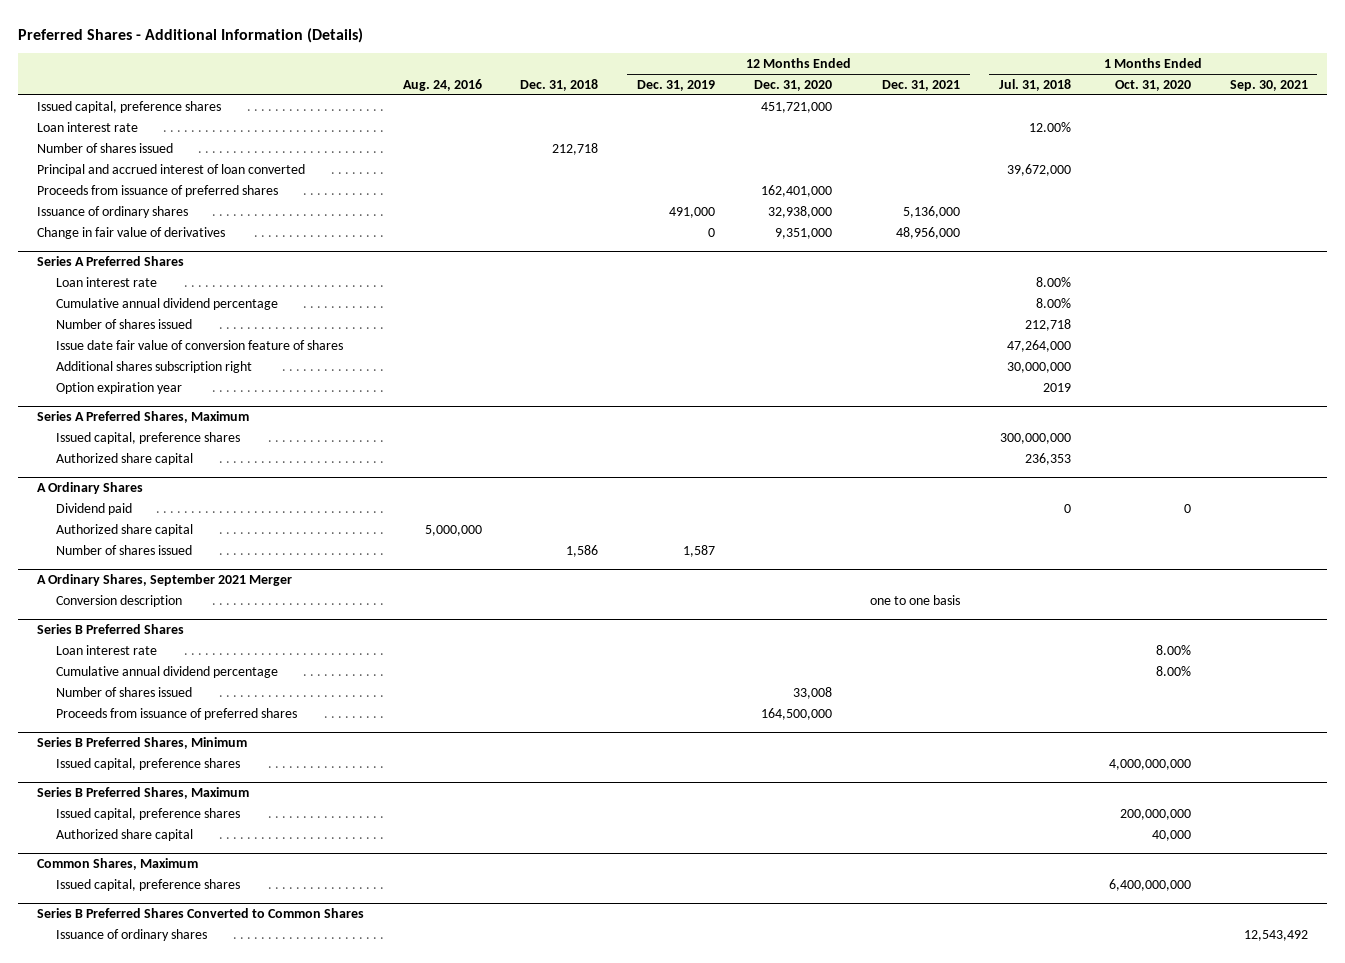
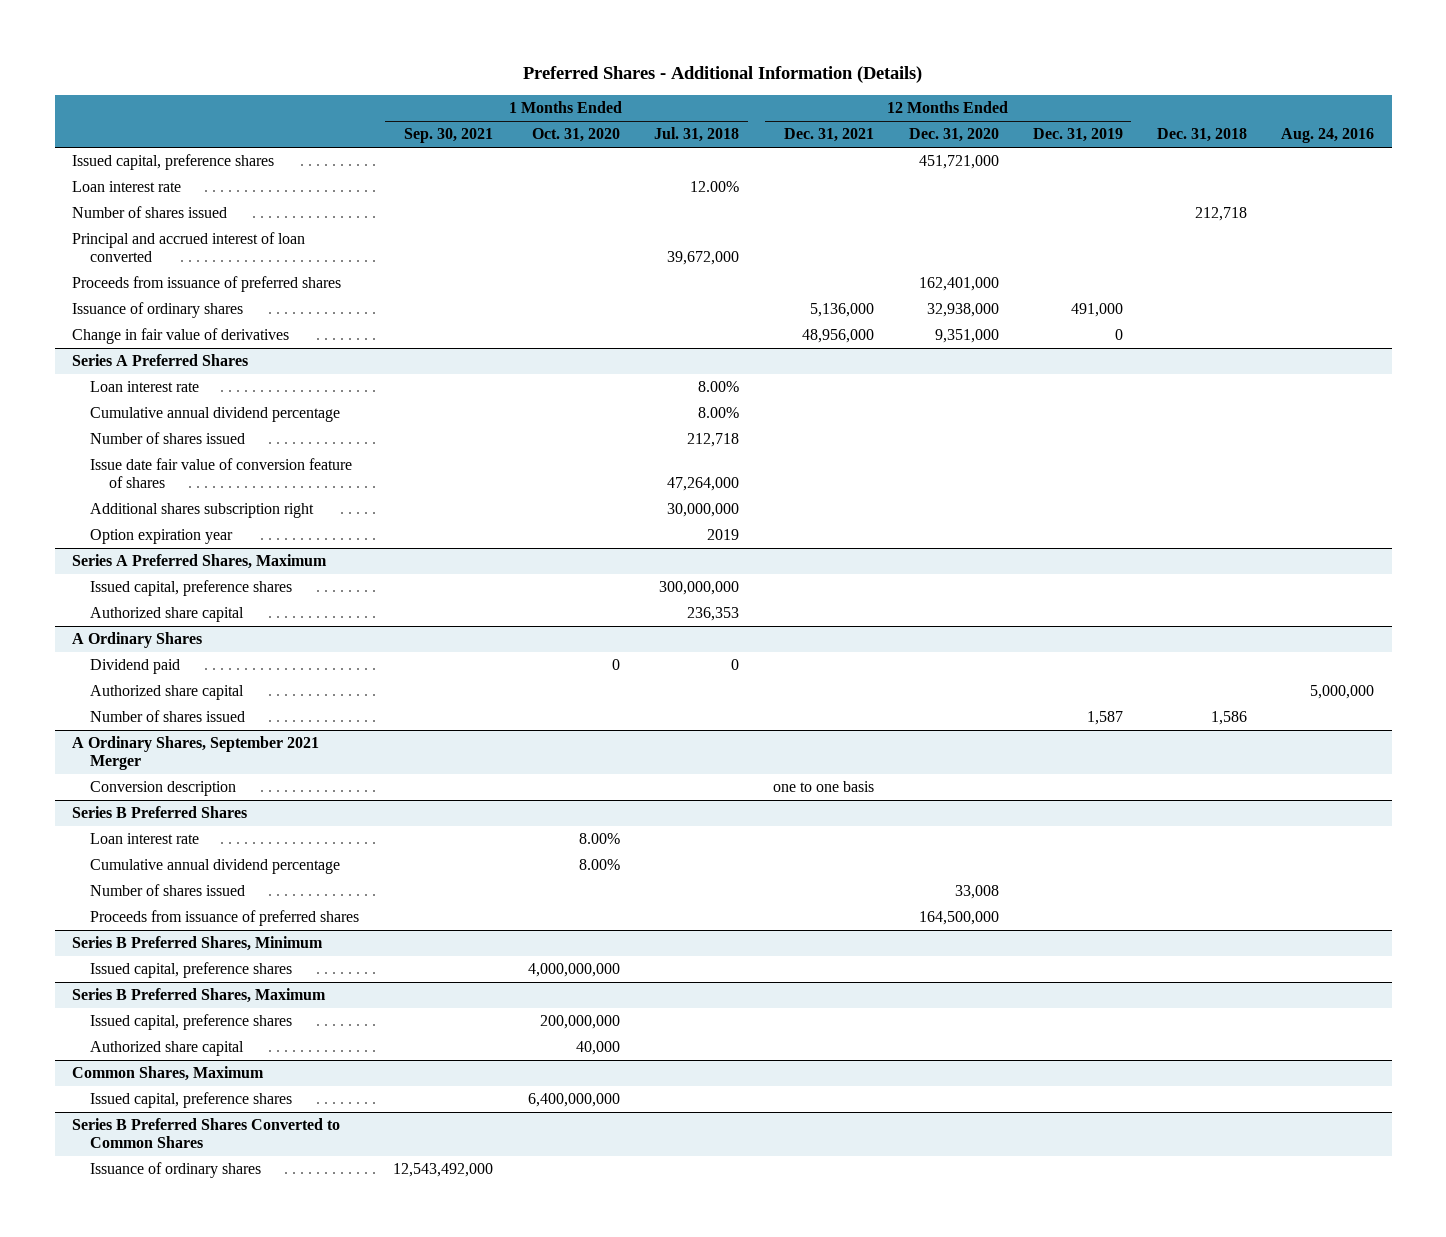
[1243,929,1308,941] 12,543,492 -> [393,1163,494,1178] 12,543,492,000

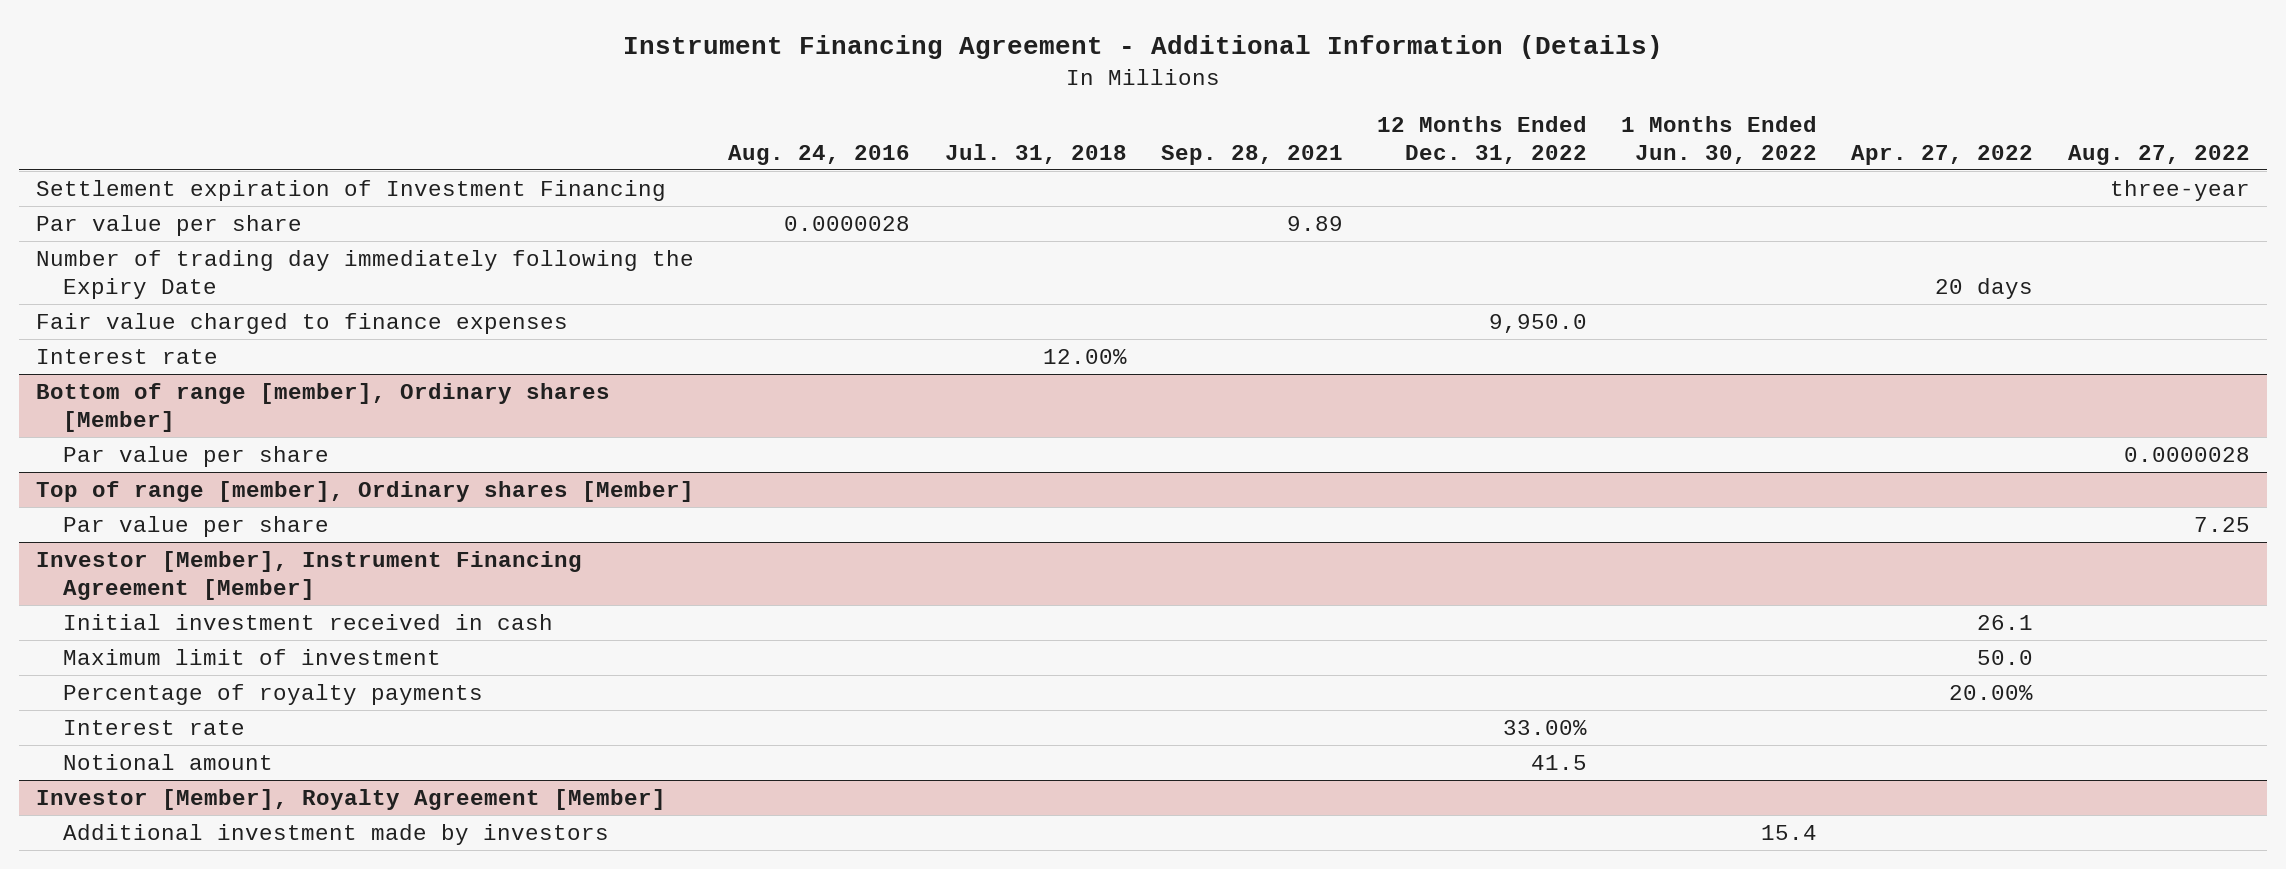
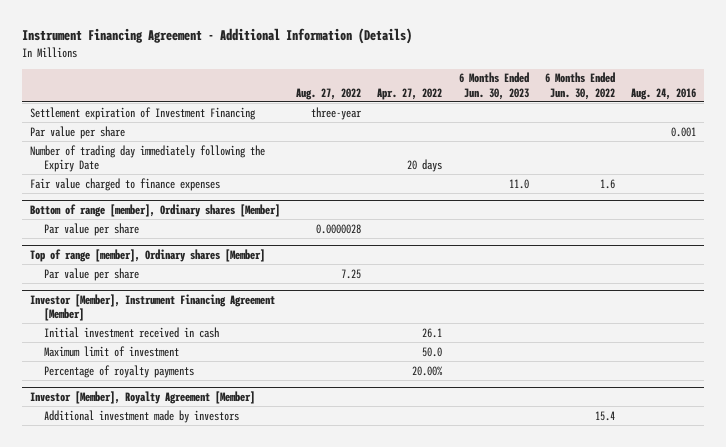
[944,143,1127,164] Jul. 31, 2018 -> none
[1160,144,1343,165] Sep. 28, 2021 -> none
[1376,116,1587,164] 12 Months Ended Dec. 31, 2022 -> none
[1621,116,1818,164] 1 Months Ended Jun. 30, 2022 -> none
none -> [458,72,529,100] 6 Months Ended Jun. 30, 2023
none -> [544,72,615,100] 6 Months Ended Jun. 30, 2022
[784,216,911,232] 0.0000028 -> [670,126,696,137] 0.001
[36,349,219,365] Interest rate -> none
[63,720,246,736] Interest rate -> none
[63,754,274,771] Notional amount -> none

